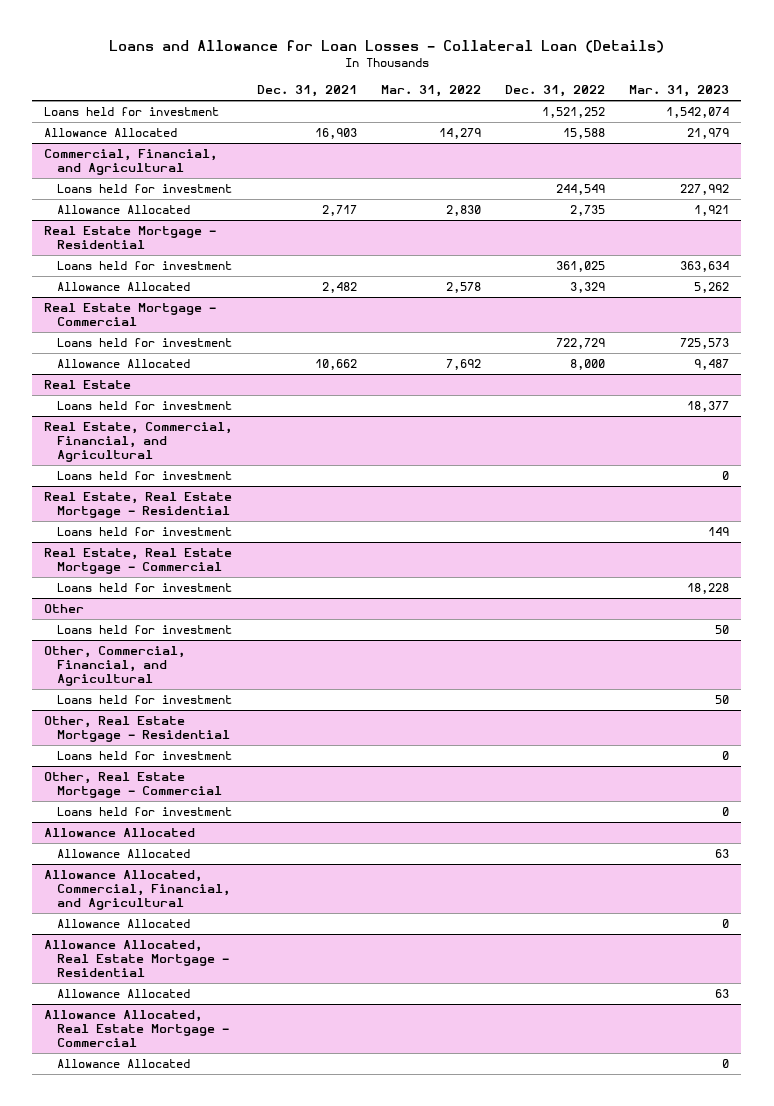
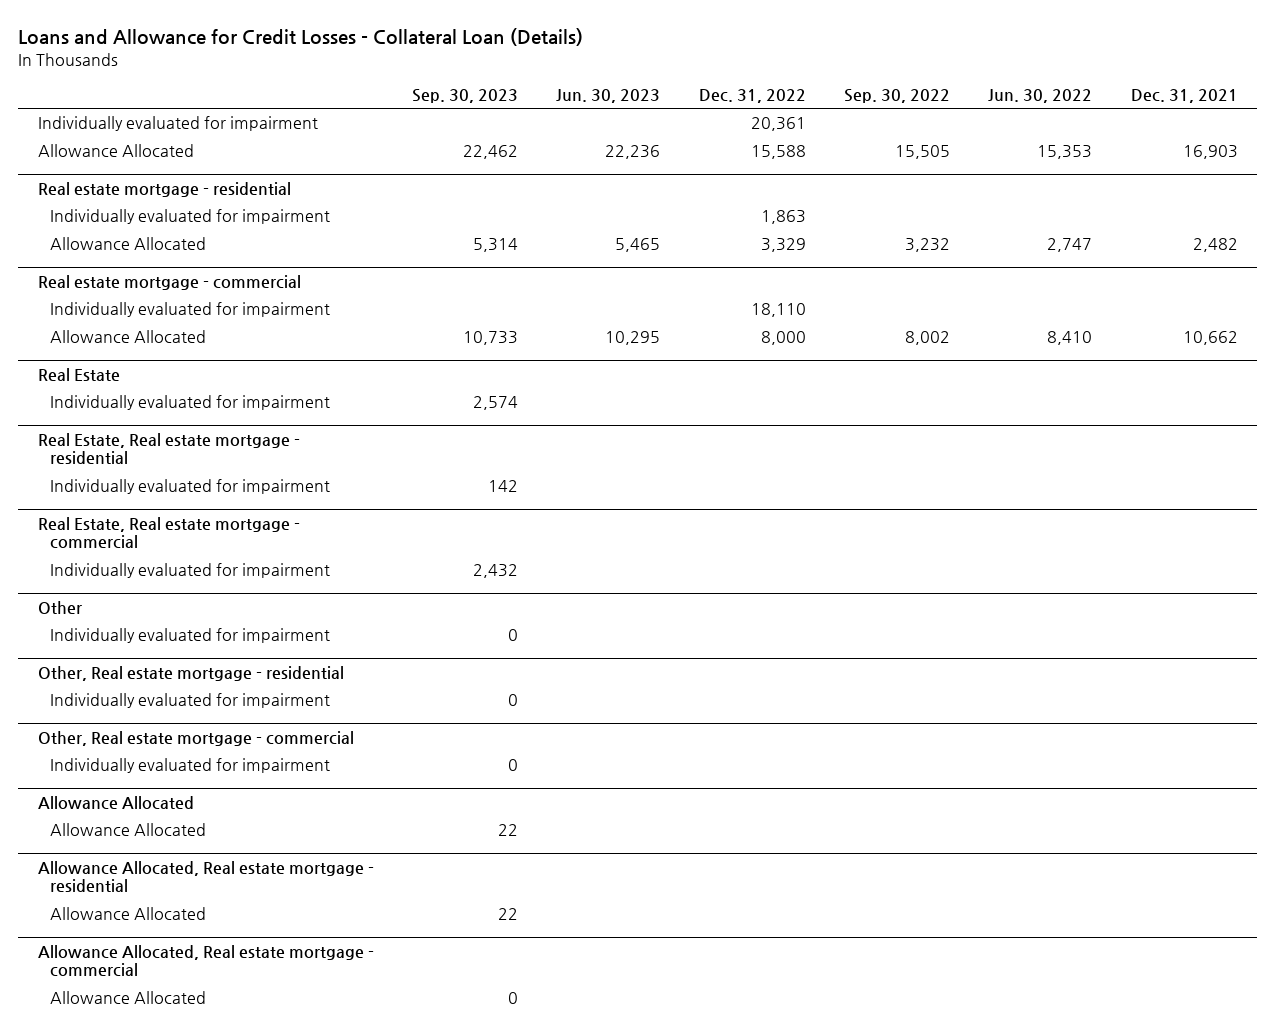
[108,39,664,53] Loans and Allowance for Loan Losses - Collateral Loan (Details) -> [18,28,584,47] Loans and Allowance for Credit Losses - Collateral Loan (Details)
[380,85,481,98] Mar. 31, 2022 -> none
[629,85,730,98] Mar. 31, 2023 -> none
none -> [411,89,518,104] Sep. 30, 2023
none -> [556,89,661,104] Jun. 30, 2023
none -> [843,89,950,104] Sep. 30, 2022
none -> [988,89,1093,104] Jun. 30, 2022
[44,107,220,117] Loans held for investment -> none
none -> [37,116,318,132] Individually evaluated for impairment
[44,149,218,176] Commercial, Financial, and Agricultural -> none
[56,184,232,194] Loans held for investment -> none
[56,205,190,215] Allowance Allocated -> none
[56,261,232,271] Loans held for investment -> none
[44,226,217,250] Real Estate Mortgage - Residential -> [37,181,291,197] Real estate mortgage - residential
none -> [49,209,330,225] Individually evaluated for impairment
[56,338,232,348] Loans held for investment -> none
[44,303,217,327] Real Estate Mortgage - Commercial -> [37,274,301,290] Real estate mortgage - commercial
none -> [49,302,330,318] Individually evaluated for impairment
[56,401,232,411] Loans held for investment -> none
[44,422,233,463] Real Estate, Commercial, Financial, and Agricultural -> none
[56,471,232,481] Loans held for investment -> none
[56,527,232,537] Loans held for investment -> none
[56,583,232,593] Loans held for investment -> none
none -> [49,395,330,411] Individually evaluated for impairment
[44,492,233,519] Real Estate, Real Estate Mortgage - Residential -> [37,432,300,465] Real Estate, Real estate mortgage - residential
none -> [49,479,330,495] Individually evaluated for impairment
[44,548,233,575] Real Estate, Real Estate Mortgage - Commercial -> [37,516,300,550] Real Estate, Real estate mortgage - commercial
none -> [49,563,330,579] Individually evaluated for impairment
[56,625,232,635] Loans held for investment -> none
[44,646,186,687] Other, Commercial, Financial, and Agricultural -> none
[56,695,232,705] Loans held for investment -> none
[56,751,232,761] Loans held for investment -> none
[56,807,232,817] Loans held for investment -> none
none -> [49,628,330,644] Individually evaluated for impairment
[44,716,230,743] Other, Real Estate Mortgage - Residential -> [37,665,344,681] Other, Real estate mortgage - residential
none -> [49,693,330,709] Individually evaluated for impairment
[44,772,222,799] Other, Real Estate Mortgage - Commercial -> [37,730,354,746] Other, Real estate mortgage - commercial
none -> [49,758,330,774] Individually evaluated for impairment
[44,870,230,911] Allowance Allocated, Commercial, Financial, and Agricultural -> none
[56,919,190,929] Allowance Allocated -> none
[44,940,229,978] Allowance Allocated, Real Estate Mortgage - Residential -> [37,860,374,893] Allowance Allocated, Real estate mortgage - residential
[44,1010,229,1048] Allowance Allocated, Real Estate Mortgage - Commercial -> [37,944,374,978] Allowance Allocated, Real estate mortgage - commercial

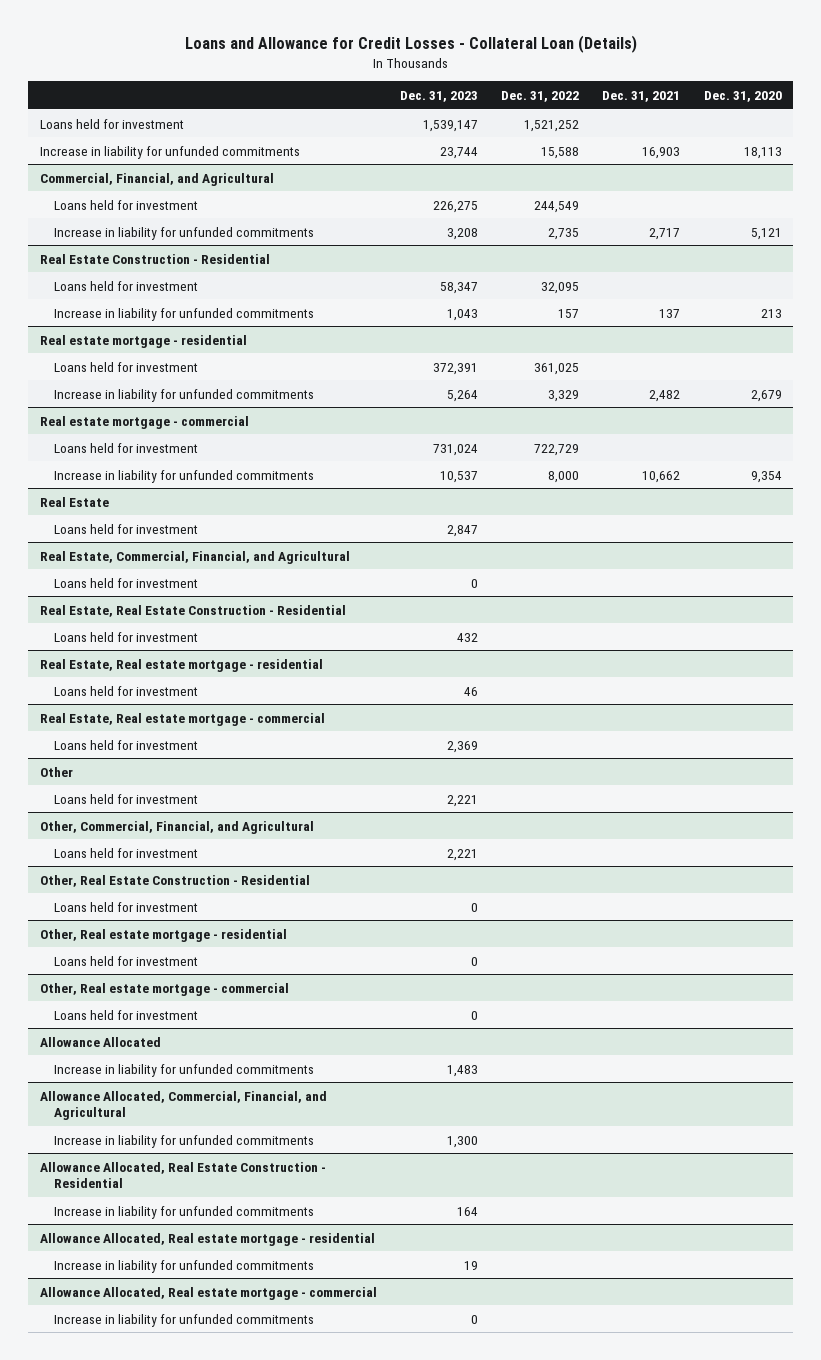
[411,89,518,104] Sep. 30, 2023 -> none
[556,89,661,104] Jun. 30, 2023 -> none
[843,89,950,104] Sep. 30, 2022 -> none
[988,89,1093,104] Jun. 30, 2022 -> none
none -> [399,90,478,102] Dec. 31, 2023
none -> [703,90,782,102] Dec. 31, 2020
[37,116,318,132] Individually evaluated for impairment -> none
none -> [39,118,184,129] Loans held for investment
[37,144,194,158] Allowance Allocated -> [39,145,300,159] Increase in liability for unfunded commitments
none -> [39,172,274,186] Commercial, Financial, and Agricultural
none -> [54,199,199,210] Loans held for investment
none -> [54,226,315,240] Increase in liability for unfunded commitments
none -> [39,253,270,264] Real Estate Construction - Residential
none -> [54,280,199,291] Loans held for investment
none -> [54,307,315,321] Increase in liability for unfunded commitments
[49,209,330,225] Individually evaluated for impairment -> none
none -> [54,361,199,372] Loans held for investment
[49,237,206,251] Allowance Allocated -> [54,388,315,402] Increase in liability for unfunded commitments
[49,302,330,318] Individually evaluated for impairment -> none
none -> [54,442,199,453] Loans held for investment
[49,330,206,344] Allowance Allocated -> [54,469,315,483] Increase in liability for unfunded commitments
[49,395,330,411] Individually evaluated for impairment -> none
none -> [54,523,199,534] Loans held for investment
none -> [39,550,350,564] Real Estate, Commercial, Financial, and Agricultural
none -> [54,577,199,588] Loans held for investment
none -> [39,604,346,617] Real Estate, Real Estate Construction - Residential
none -> [54,631,199,642] Loans held for investment
[49,479,330,495] Individually evaluated for impairment -> none
none -> [54,685,199,696] Loans held for investment
[49,563,330,579] Individually evaluated for impairment -> none
none -> [54,739,199,750] Loans held for investment
[49,628,330,644] Individually evaluated for impairment -> none
none -> [54,793,199,804] Loans held for investment
none -> [39,820,314,834] Other, Commercial, Financial, and Agricultural
none -> [54,847,199,858] Loans held for investment
none -> [39,874,310,887] Other, Real Estate Construction - Residential
none -> [54,901,199,912] Loans held for investment
[49,693,330,709] Individually evaluated for impairment -> none
none -> [54,955,199,966] Loans held for investment
[49,758,330,774] Individually evaluated for impairment -> none
none -> [54,1009,199,1020] Loans held for investment
[49,823,206,837] Allowance Allocated -> [54,1063,315,1077] Increase in liability for unfunded commitments
none -> [39,1090,327,1121] Allowance Allocated, Commercial, Financial, and Agricultural
none -> [54,1134,315,1148] Increase in liability for unfunded commitments
none -> [39,1161,326,1189] Allowance Allocated, Real Estate Construction - Residential
none -> [54,1205,315,1219] Increase in liability for unfunded commitments
[49,907,206,921] Allowance Allocated -> [54,1259,315,1273] Increase in liability for unfunded commitments
[49,991,206,1005] Allowance Allocated -> [54,1313,315,1327] Increase in liability for unfunded commitments

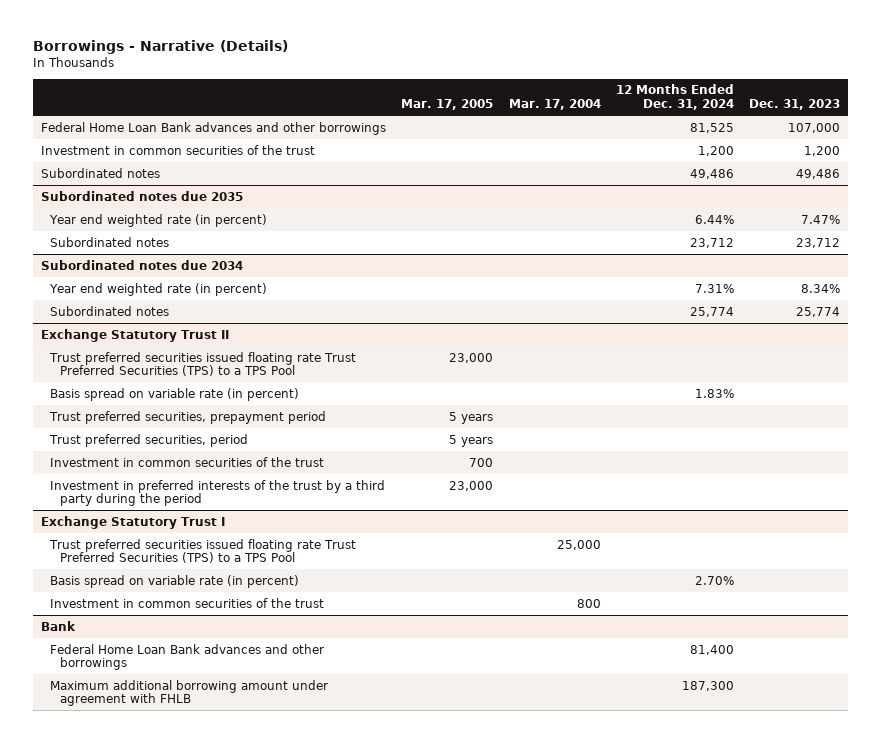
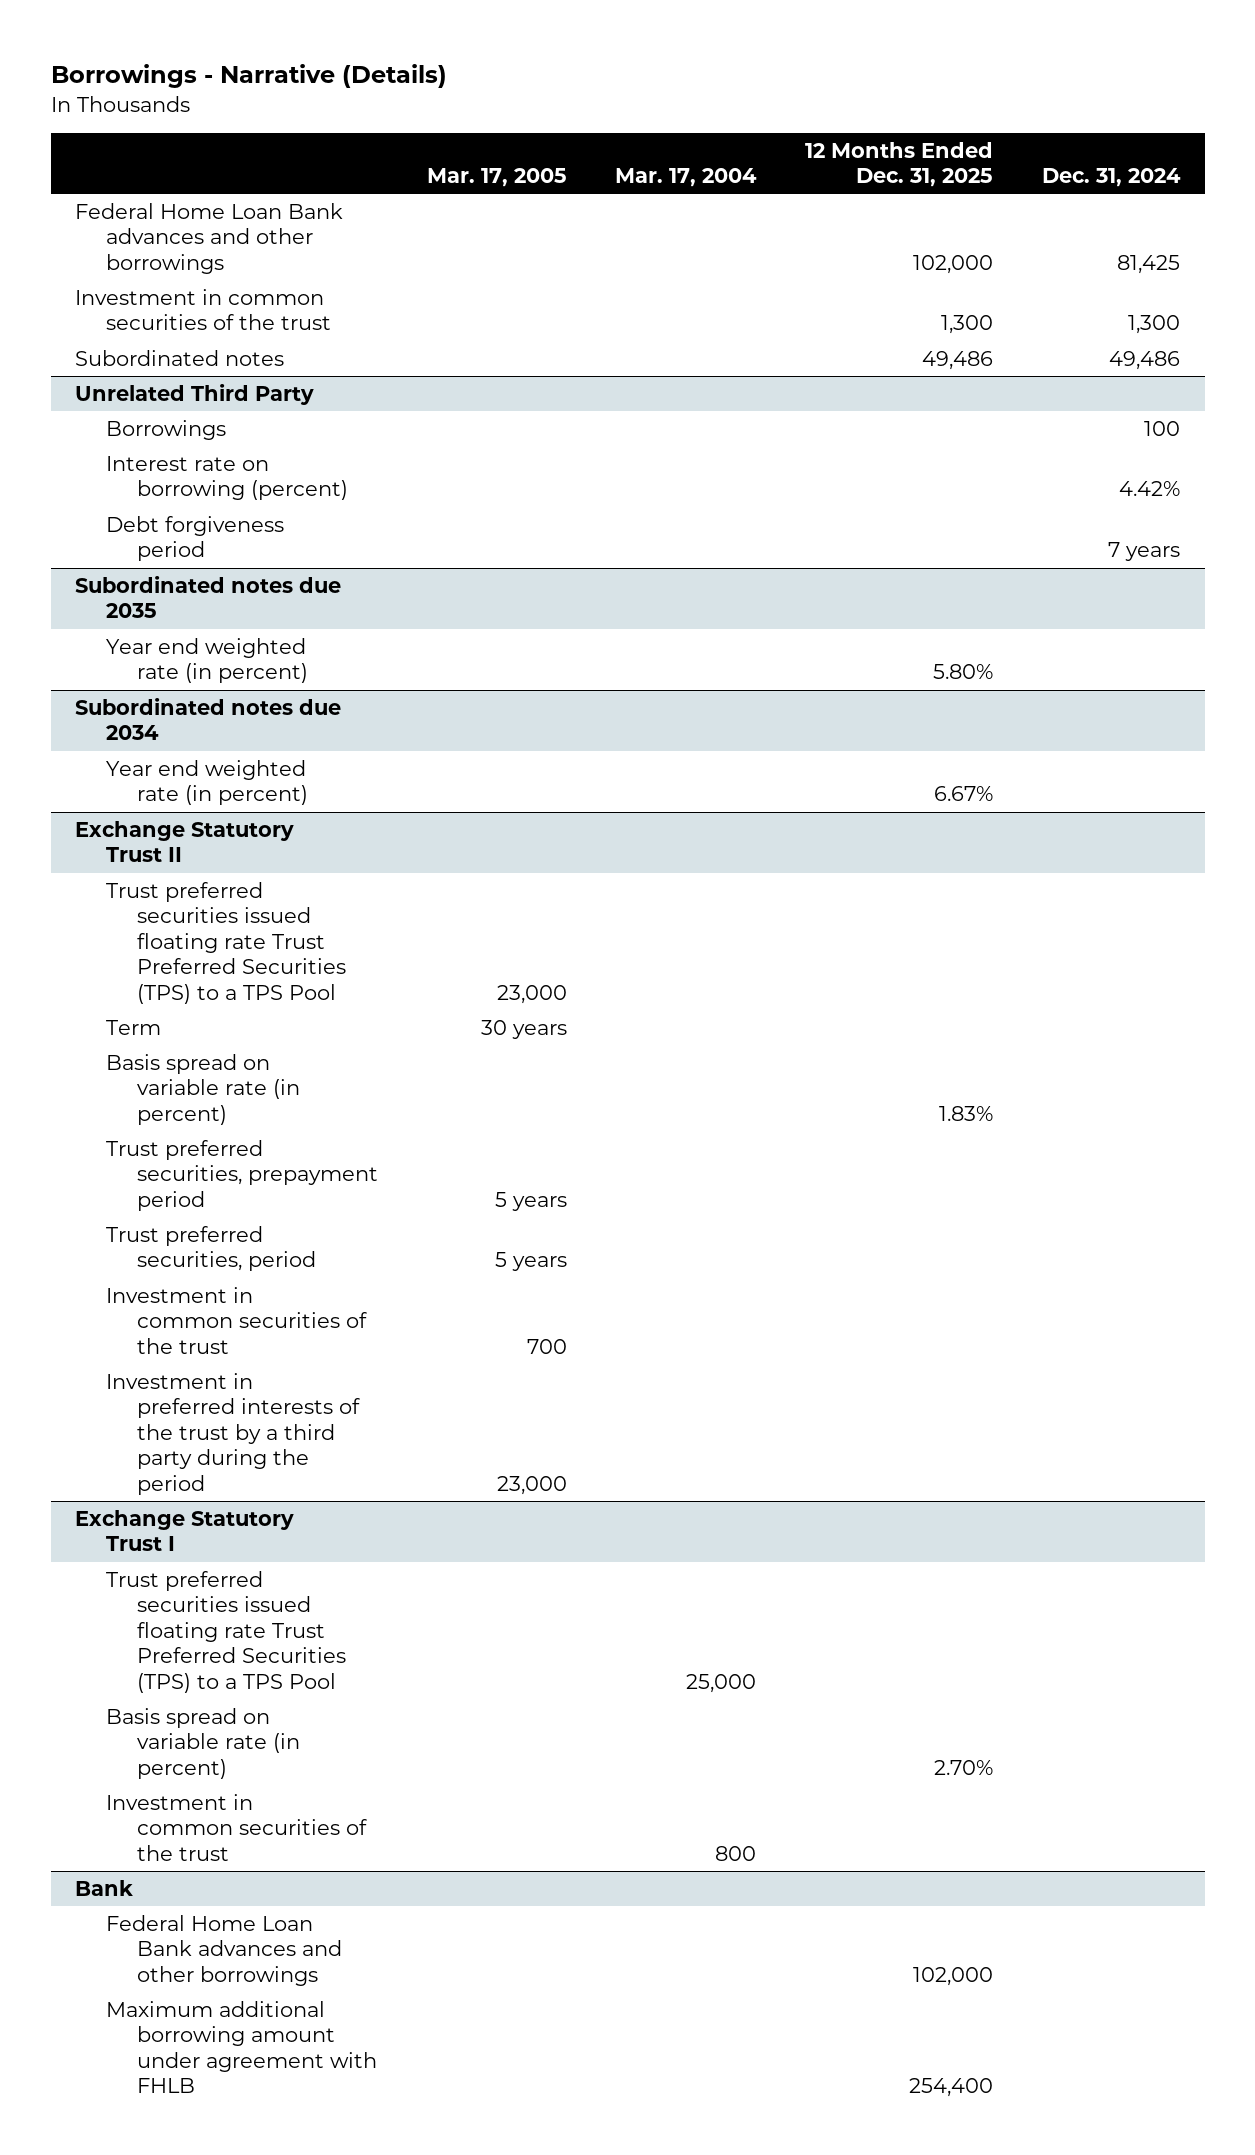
[615,84,734,111] 12 Months Ended Dec. 31, 2024 -> none
[749,99,841,111] Dec. 31, 2023 -> none
none -> [805,141,994,188] 12 Months Ended Dec. 31, 2025
none -> [1042,168,1182,188] Dec. 31, 2024
none -> [74,383,314,405] Unrelated Third Party
none -> [105,419,226,440] Borrowings
none -> [105,455,348,501] Interest rate on borrowing (percent)
none -> [105,515,284,562] Debt forgiveness period
[50,236,170,247] Subordinated notes -> none
[50,305,170,316] Subordinated notes -> none
none -> [105,1019,161,1035] Term

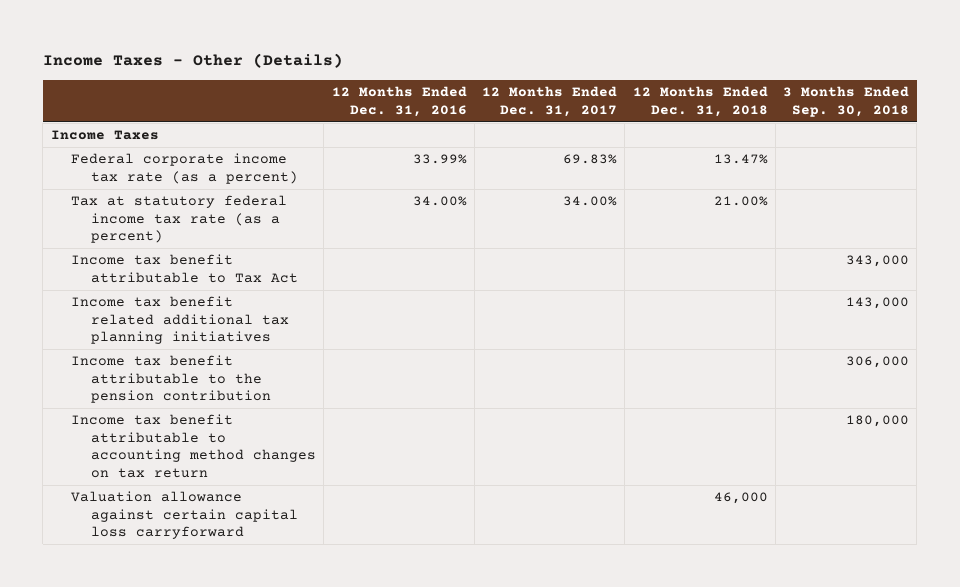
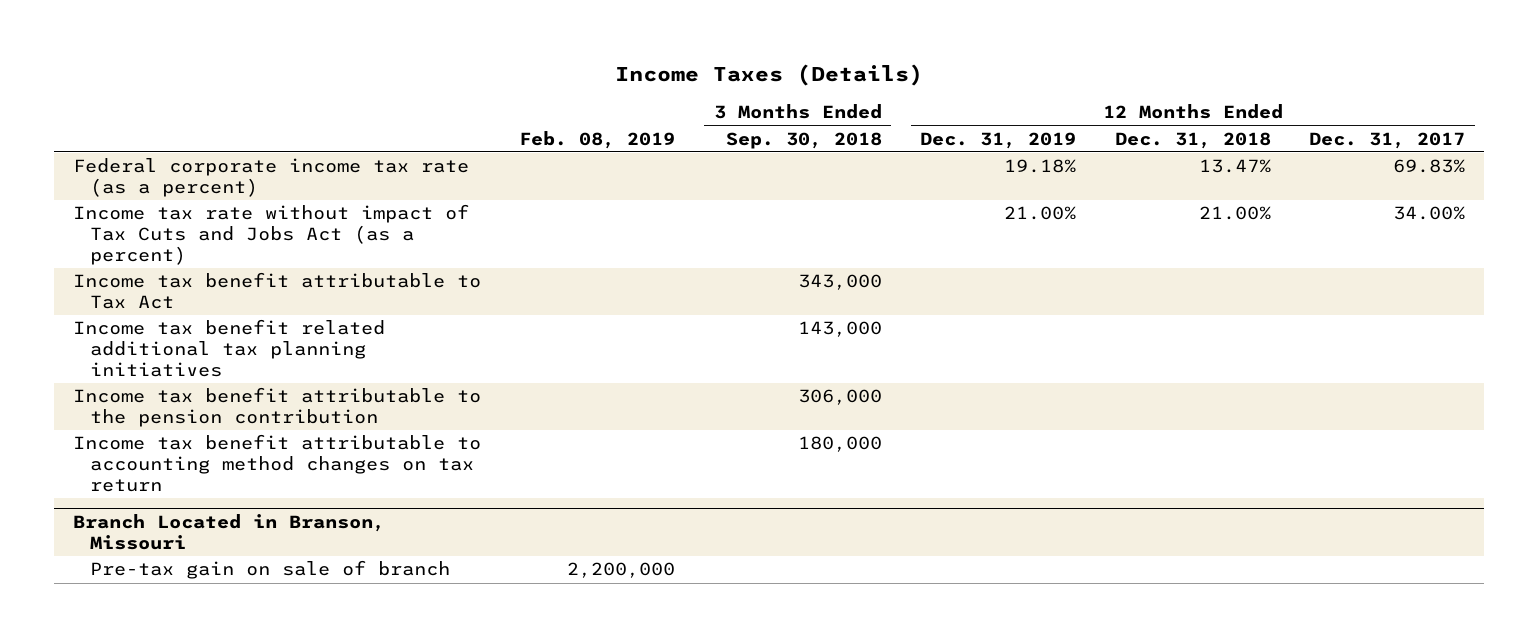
[42,53,343,69] Income Taxes - Other (Details) -> [614,63,923,86] Income Taxes (Details)
[331,86,467,117] 12 Months Ended Dec. 31, 2016 -> none
none -> [519,130,676,149] Feb. 08, 2019
none -> [920,131,1077,149] Dec. 31, 2019
[50,130,159,141] Income Taxes -> none
[70,195,287,244] Tax at statutory federal income tax rate (as a percent) -> [72,204,469,265] Income tax rate without impact of Tax Cuts and Jobs Act (as a percent)
[70,491,298,540] Valuation allowance against certain capital loss carryforward -> none
none -> [72,513,385,550] Branch Located in Branson, Missouri
none -> [89,560,450,580] Pre-tax gain on sale of branch

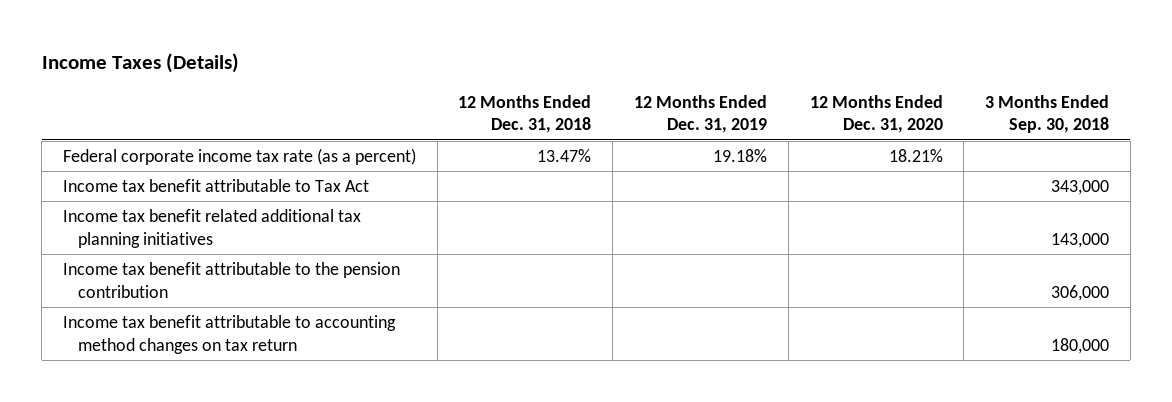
[519,130,676,149] Feb. 08, 2019 -> none
[1308,131,1465,149] Dec. 31, 2017 -> none
none -> [809,94,943,134] 12 Months Ended Dec. 31, 2020
[72,204,469,265] Income tax rate without impact of Tax Cuts and Jobs Act (as a percent) -> none
[72,513,385,550] Branch Located in Branson, Missouri -> none
[89,560,450,580] Pre-tax gain on sale of branch -> none

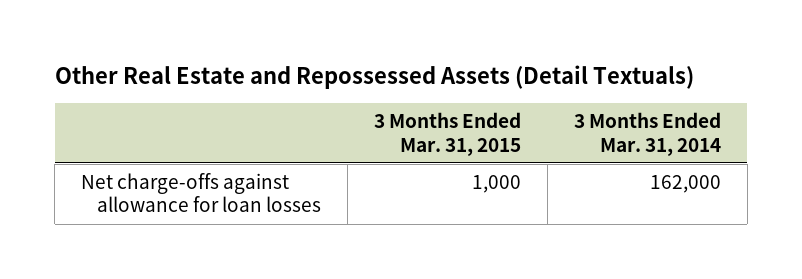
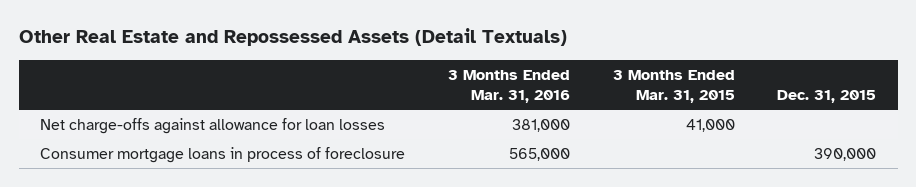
[573,112,721,156] 3 Months Ended Mar. 31, 2014 -> none
none -> [447,69,570,104] 3 Months Ended Mar. 31, 2016
none -> [777,90,877,104] Dec. 31, 2015
[471,175,521,194] 1,000 -> [685,118,735,132] 41,000
none -> [39,146,405,163] Consumer mortgage loans in process of foreclosure

